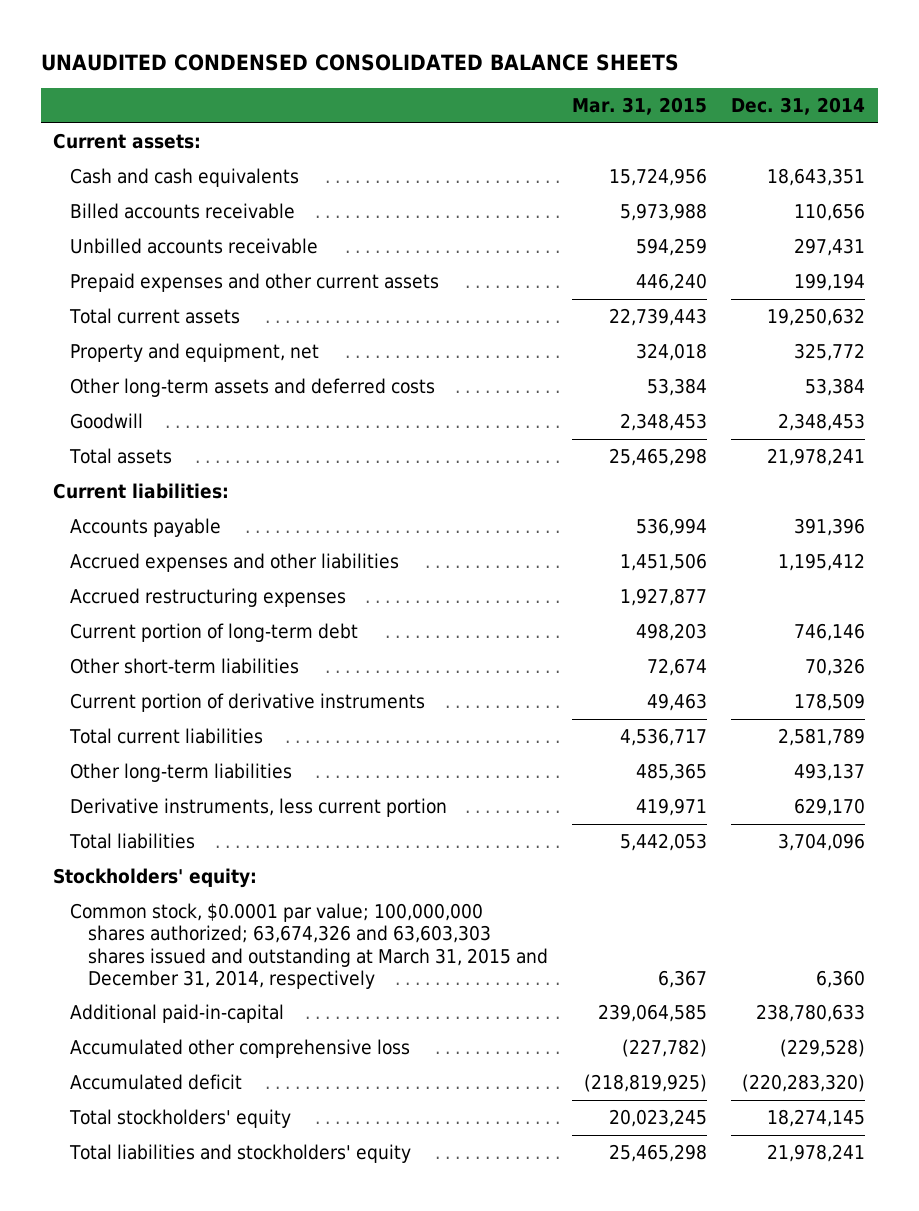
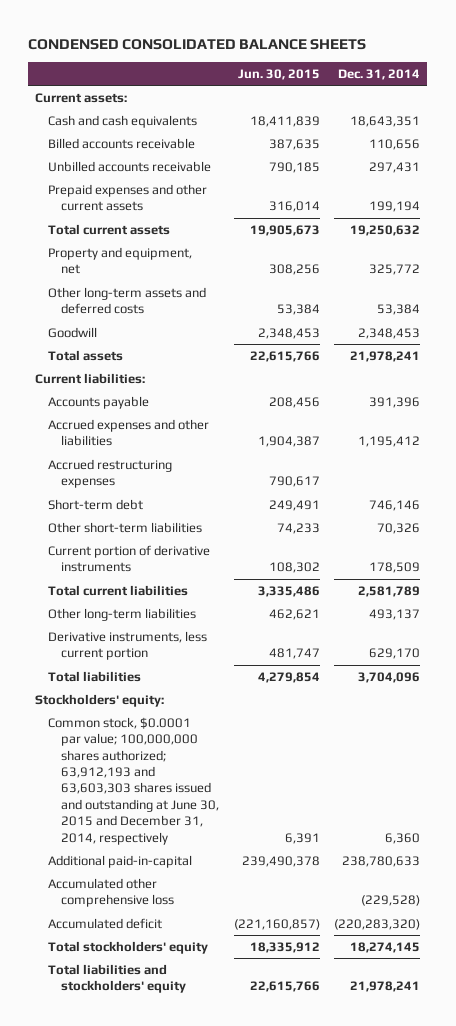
[40,53,679,71] UNAUDITED CONDENSED CONSOLIDATED BALANCE SHEETS -> [28,38,367,50] CONDENSED CONSOLIDATED BALANCE SHEETS
[572,97,708,116] Mar. 31, 2015 -> none
none -> [237,68,320,80] Jun. 30, 2015
[70,623,359,643] Current portion of long-term debt -> [48,498,144,510] Short-term debt
[70,903,548,989] Common stock, $0.0001 par value; 100,000,000 shares authorized; 63,674,326 and 63,603,303 shares issued and outstanding at March 31, 2015 and December 31, 2014, respectively -> [48,716,220,845] Common stock, $0.0001 par value; 100,000,000 shares authorized; 63,912,193 and 63,603,303 shares issued and outstanding at June 30, 2015 and December 31, 2014, respectively

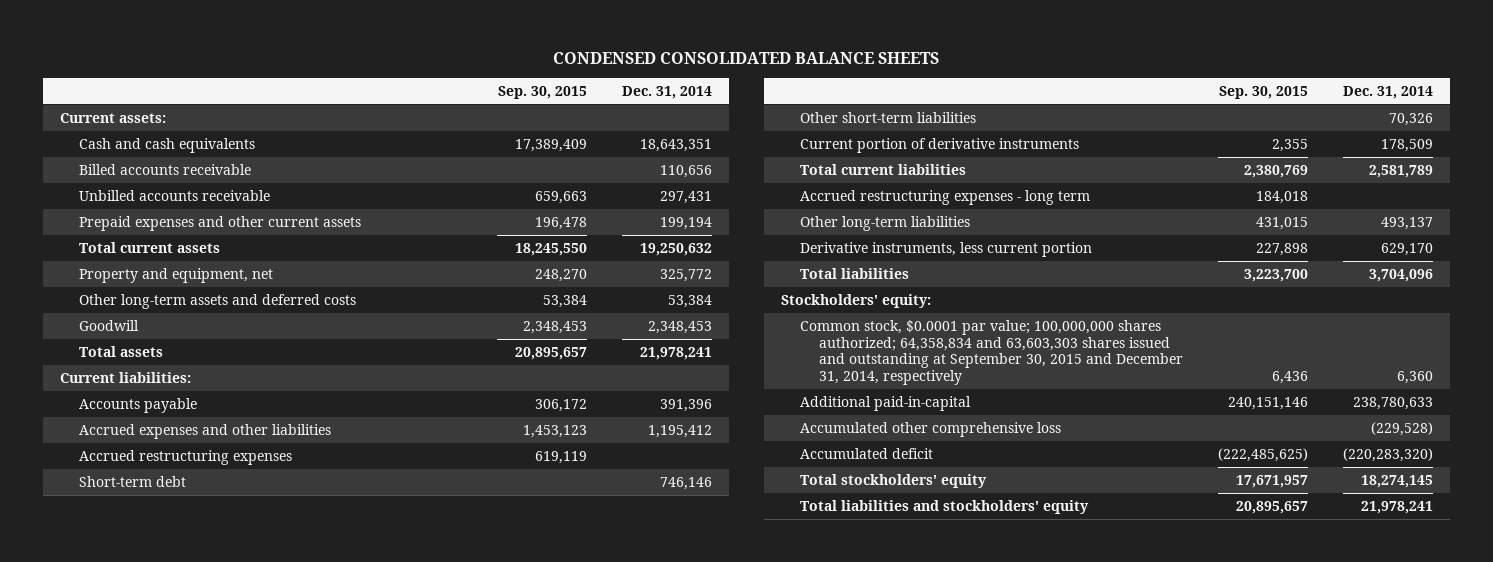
[237,68,320,80] Jun. 30, 2015 -> none
none -> [497,85,587,99] Sep. 30, 2015
none -> [799,189,1090,205] Accrued restructuring expenses - long term
[48,716,220,845] Common stock, $0.0001 par value; 100,000,000 shares authorized; 63,912,193 and 63,603,303 shares issued and outstanding at June 30, 2015 and December 31, 2014, respectively -> [799,319,1183,386] Common stock, $0.0001 par value; 100,000,000 shares authorized; 64,358,834 and 63,603,303 shares issued and outstanding at September 30, 2015 and December 31, 2014, respectively

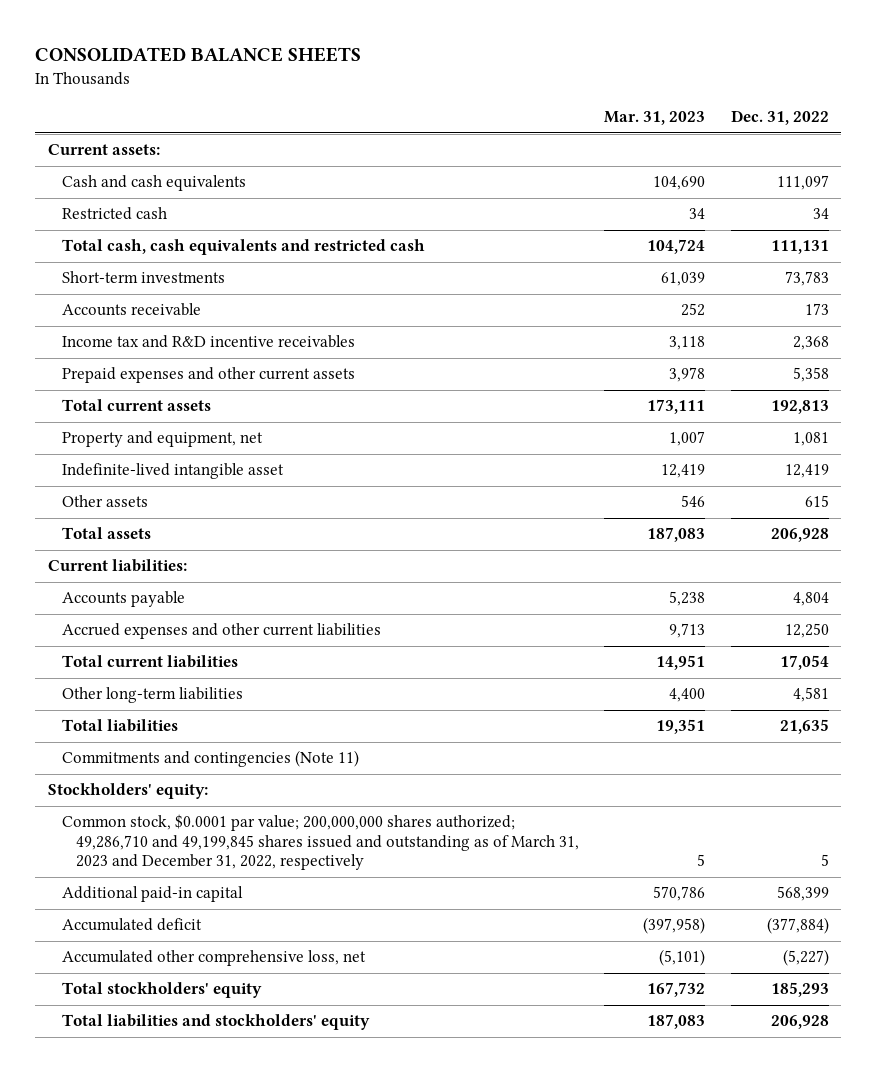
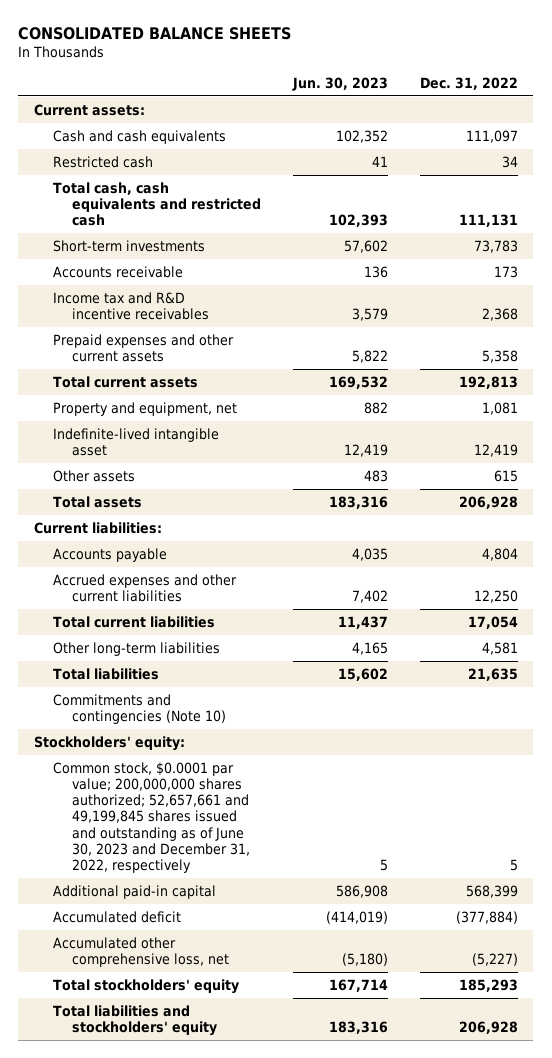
[604,111,706,126] Mar. 31, 2023 -> none
none -> [291,76,388,91] Jun. 30, 2023
[61,750,359,768] Commitments and contingencies (Note 11) -> [53,693,227,724] Commitments and contingencies (Note 10)
[61,814,580,871] Common stock, $0.0001 par value; 200,000,000 shares authorized; 49,286,710 and 49,199,845 shares issued and outstanding as of March 31, 2023 and December 31, 2022, respectively -> [53,761,251,874] Common stock, $0.0001 par value; 200,000,000 shares authorized; 52,657,661 and 49,199,845 shares issued and outstanding as of June 30, 2023 and December 31, 2022, respectively

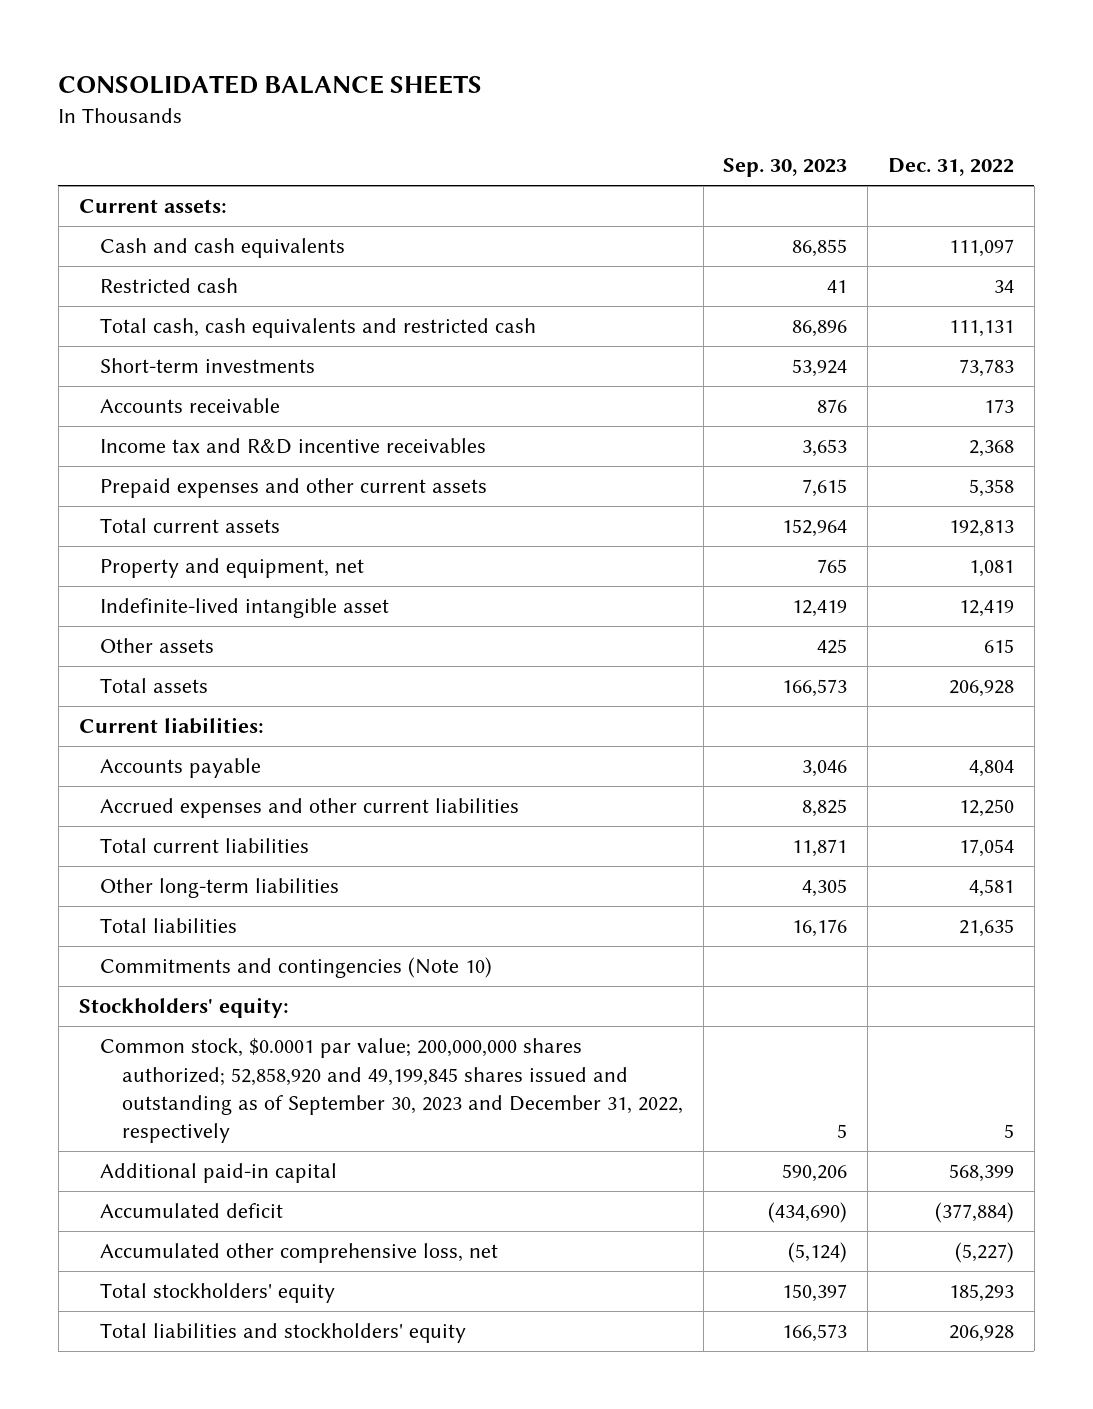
[291,76,388,91] Jun. 30, 2023 -> none
none -> [723,158,848,178] Sep. 30, 2023
[53,761,251,874] Common stock, $0.0001 par value; 200,000,000 shares authorized; 52,657,661 and 49,199,845 shares issued and outstanding as of June 30, 2023 and December 31, 2022, respectively -> [100,1038,683,1143] Common stock, $0.0001 par value; 200,000,000 shares authorized; 52,858,920 and 49,199,845 shares issued and outstanding as of September 30, 2023 and December 31, 2022, respectively

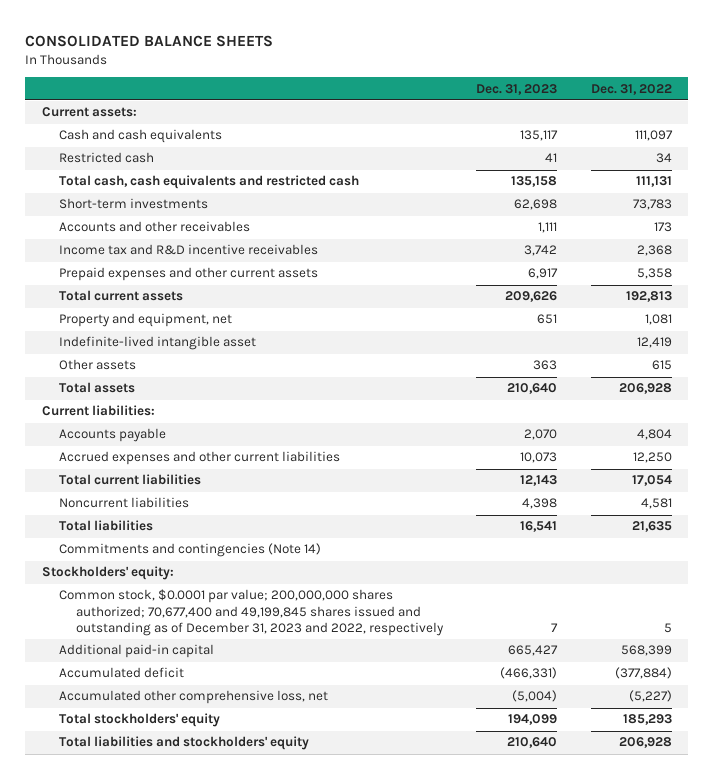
[723,158,848,178] Sep. 30, 2023 -> none
none -> [476,83,558,95] Dec. 31, 2023
[100,398,281,414] Accounts receivable -> [58,221,250,233] Accounts and other receivables
[100,878,340,899] Other long-term liabilities -> [58,497,189,509] Noncurrent liabilities
[100,957,493,979] Commitments and contingencies (Note 10) -> [58,543,321,558] Commitments and contingencies (Note 14)
[100,1038,683,1143] Common stock, $0.0001 par value; 200,000,000 shares authorized; 52,858,920 and 49,199,845 shares issued and outstanding as of September 30, 2023 and December 31, 2022, respectively -> [58,589,444,637] Common stock, $0.0001 par value; 200,000,000 shares authorized; 70,677,400 and 49,199,845 shares issued and outstanding as of December 31, 2023 and 2022, respectively

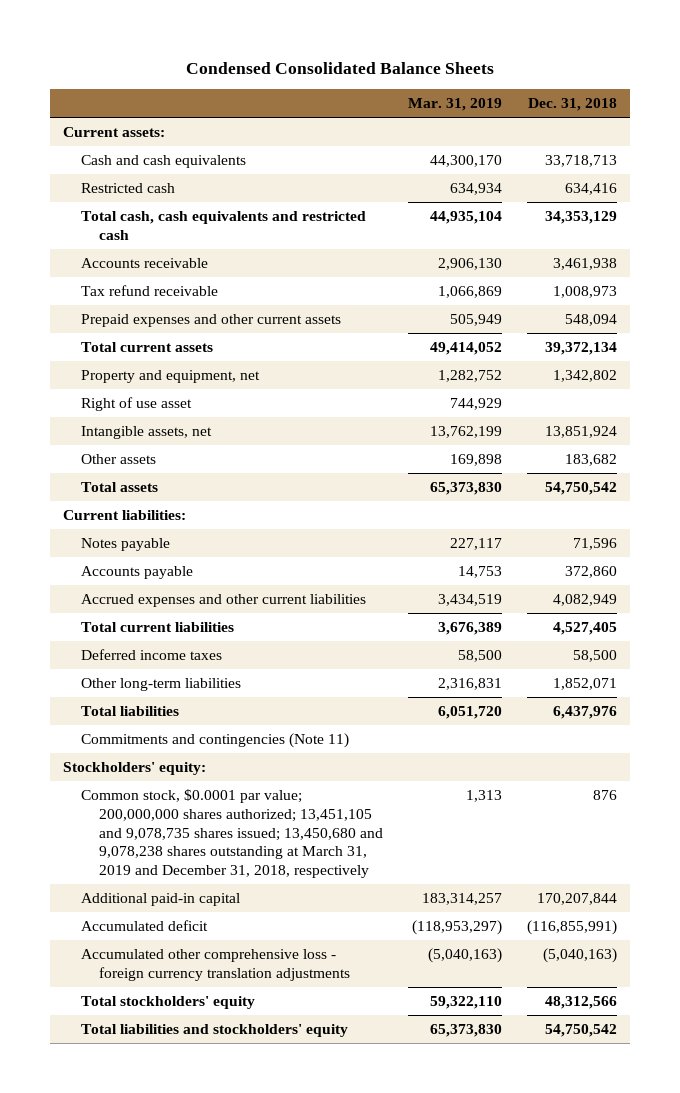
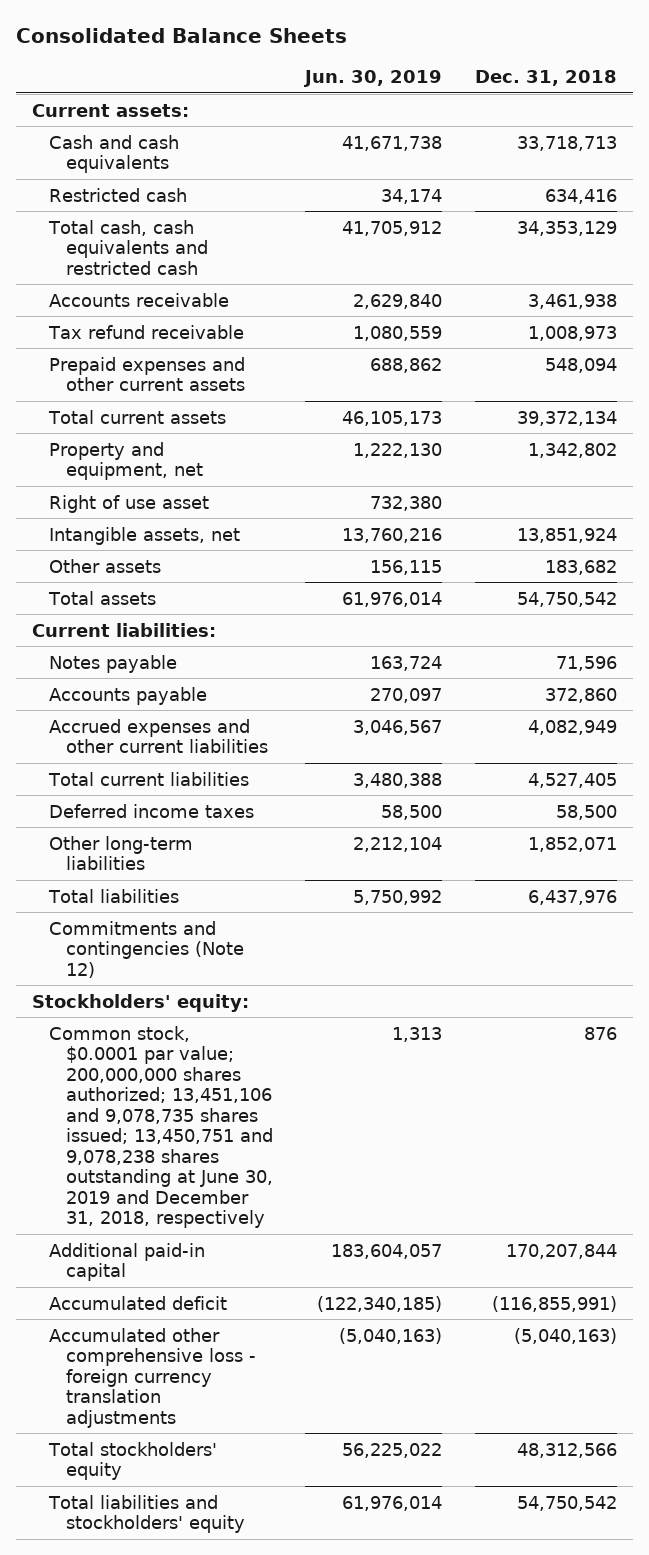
[186,62,495,75] Condensed Consolidated Balance Sheets -> [15,27,347,43] Consolidated Balance Sheets
[408,98,503,112] Mar. 31, 2019 -> none
none -> [303,69,443,87] Jun. 30, 2019
[80,732,349,748] Commitments and contingencies (Note 11) -> [49,920,244,978] Commitments and contingencies (Note 12)
[80,788,384,879] Common stock, $0.0001 par value; 200,000,000 shares authorized; 13,451,105 and 9,078,735 shares issued; 13,450,680 and 9,078,238 shares outstanding at March 31, 2019 and December 31, 2018, respectively -> [49,1025,273,1229] Common stock, $0.0001 par value; 200,000,000 shares authorized; 13,451,106 and 9,078,735 shares issued; 13,450,751 and 9,078,238 shares outstanding at June 30, 2019 and December 31, 2018, respectively

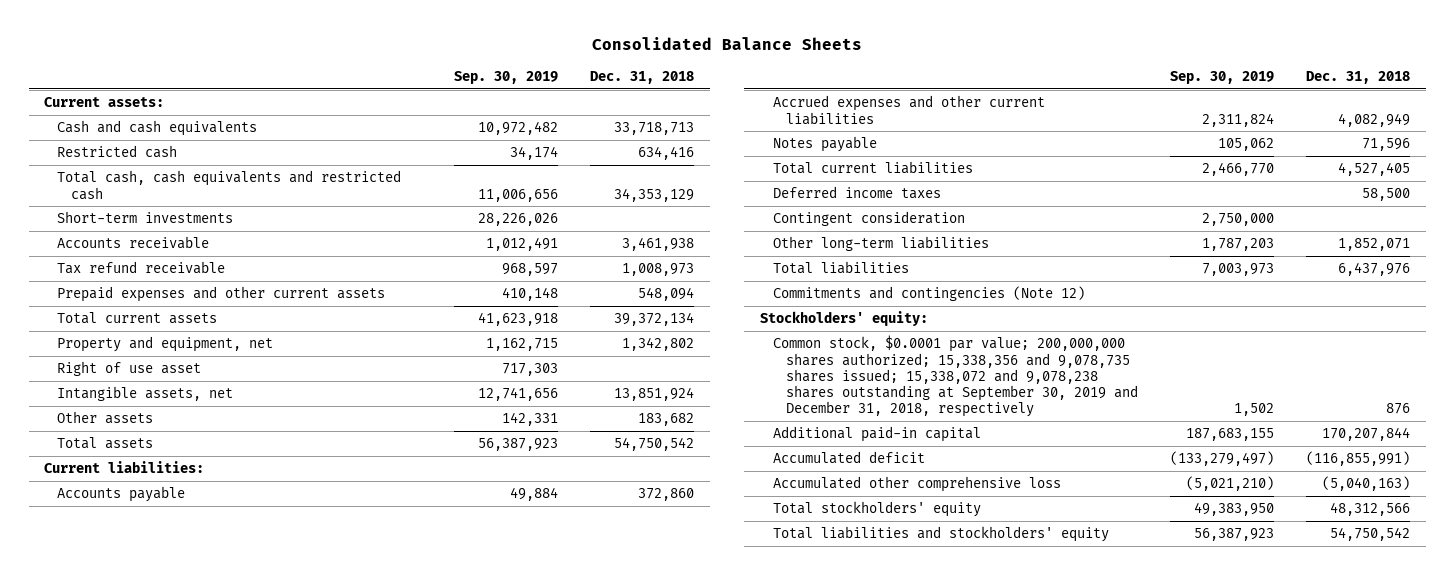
[303,69,443,87] Jun. 30, 2019 -> none
none -> [454,70,559,84] Sep. 30, 2019
none -> [57,211,234,224] Short-term investments
[49,654,178,673] Notes payable -> [773,136,878,153] Notes payable
none -> [773,211,966,227] Contingent consideration
[49,1025,273,1229] Common stock, $0.0001 par value; 200,000,000 shares authorized; 13,451,106 and 9,078,735 shares issued; 13,450,751 and 9,078,238 shares outstanding at June 30, 2019 and December 31, 2018, respectively -> [773,335,1139,418] Common stock, $0.0001 par value; 200,000,000 shares authorized; 15,338,356 and 9,078,735 shares issued; 15,338,072 and 9,078,238 shares outstanding at September 30, 2019 and December 31, 2018, respectively
[49,1327,256,1428] Accumulated other comprehensive loss - foreign currency translation adjustments -> [773,476,1062,493] Accumulated other comprehensive loss

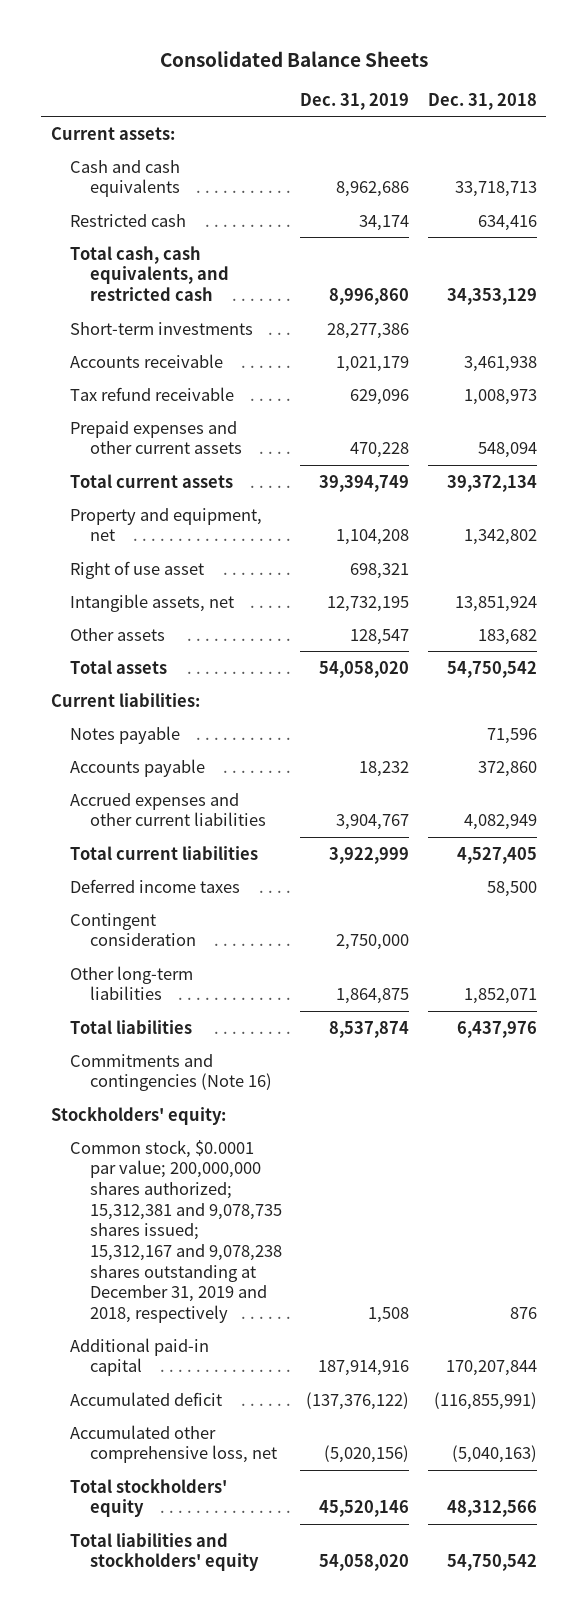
[454,70,559,84] Sep. 30, 2019 -> none
none -> [300,92,410,110] Dec. 31, 2019
[57,170,402,200] Total cash, cash equivalents and restricted cash -> [70,245,230,301] Total cash, cash equivalents, and restricted cash
[773,136,878,153] Notes payable -> [70,725,181,744] Notes payable
[773,286,1086,302] Commitments and contingencies (Note 12) -> [70,1053,273,1092] Commitments and contingencies (Note 16)
[773,335,1139,418] Common stock, $0.0001 par value; 200,000,000 shares authorized; 15,338,356 and 9,078,735 shares issued; 15,338,072 and 9,078,238 shares outstanding at September 30, 2019 and December 31, 2018, respectively -> [70,1139,283,1323] Common stock, $0.0001 par value; 200,000,000 shares authorized; 15,312,381 and 9,078,735 shares issued; 15,312,167 and 9,078,238 shares outstanding at December 31, 2019 and 2018, respectively
[773,476,1062,493] Accumulated other comprehensive loss -> [70,1424,278,1464] Accumulated other comprehensive loss, net

